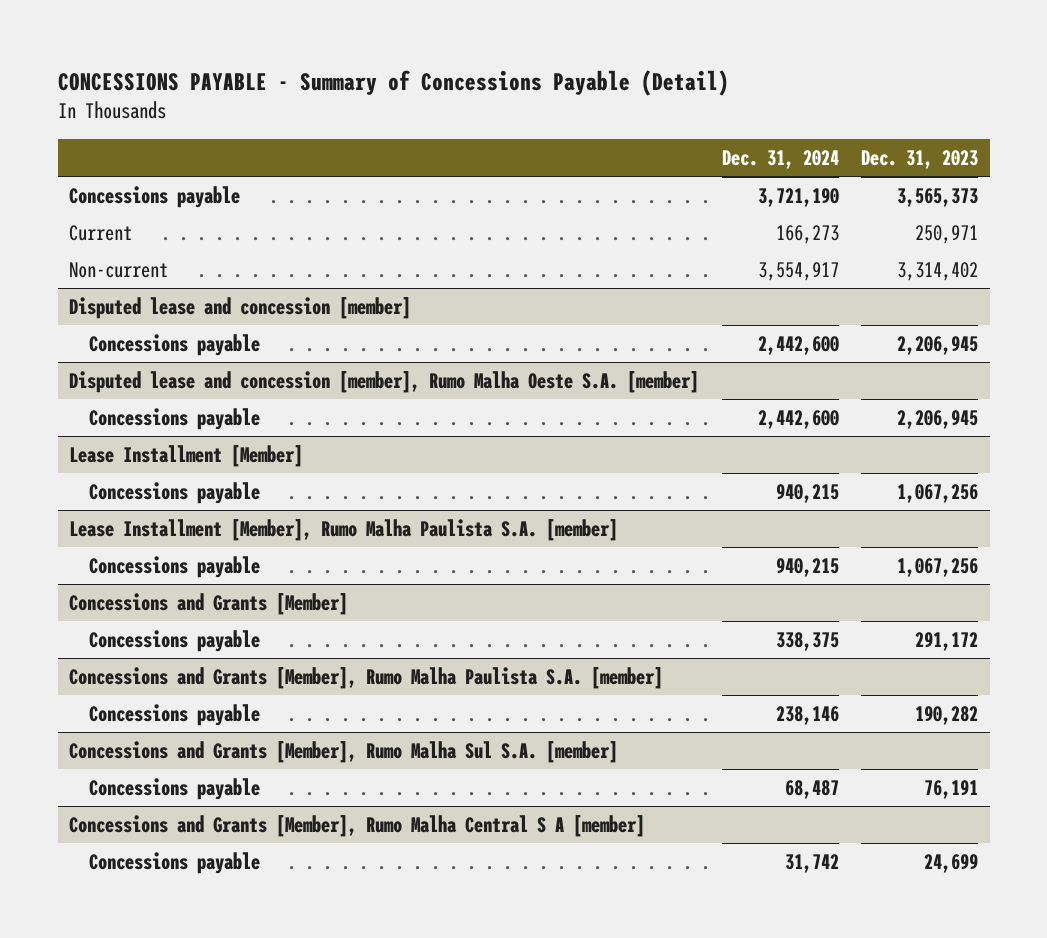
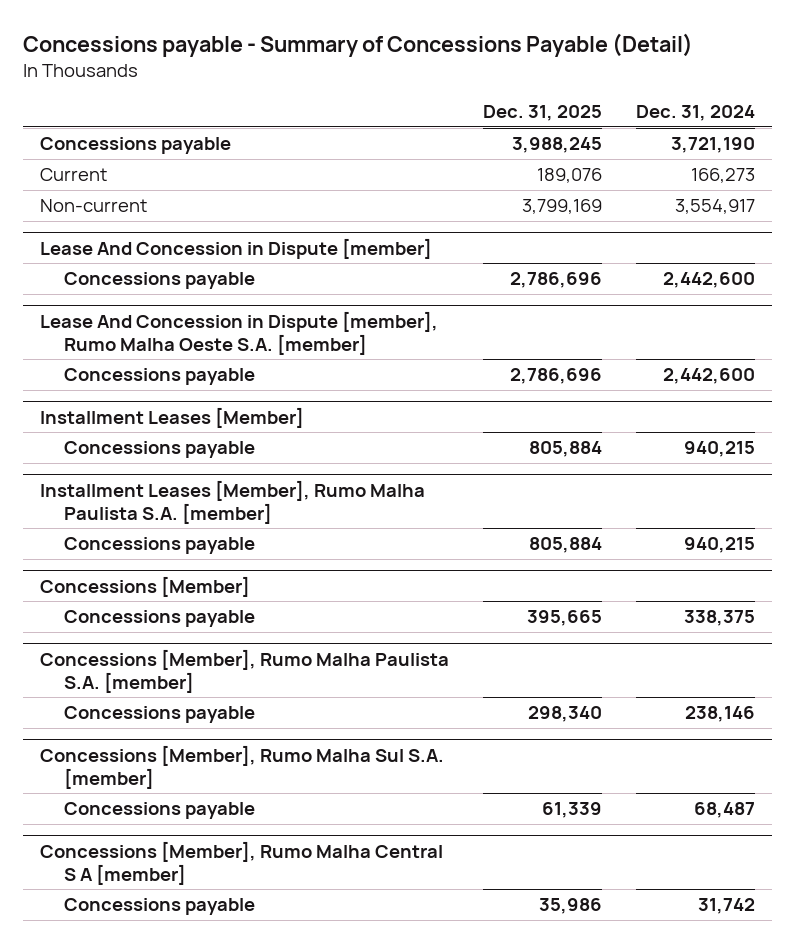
[57,70,729,97] CONCESSIONS PAYABLE - Summary of Concessions Payable (Detail) -> [22,32,693,57] Concessions payable - Summary of Concessions Payable (Detail)
[861,149,979,169] Dec. 31, 2023 -> none
none -> [482,105,602,122] Dec. 31, 2025
[69,296,412,319] Disputed lease and concession [member] -> [39,237,432,259] Lease And Concession in Dispute [member]
[69,370,700,393] Disputed lease and concession [member], Rumo Malha Oeste S.A. [member] -> [39,310,438,355] Lease And Concession in Dispute [member], Rumo Malha Oeste S.A. [member]
[69,444,304,467] Lease Installment [Member] -> [39,406,304,428] Installment Leases [Member]
[69,518,619,541] Lease Installment [Member], Rumo Malha Paulista S.A. [member] -> [39,479,425,524] Installment Leases [Member], Rumo Malha Paulista S.A. [member]
[69,592,349,615] Concessions and Grants [Member] -> [39,575,250,597] Concessions [Member]
[69,666,664,689] Concessions and Grants [Member], Rumo Malha Paulista S.A. [member] -> [39,648,449,693] Concessions [Member], Rumo Malha Paulista S.A. [member]
[69,740,619,763] Concessions and Grants [Member], Rumo Malha Sul S.A. [member] -> [39,744,444,789] Concessions [Member], Rumo Malha Sul S.A. [member]
[69,814,646,837] Concessions and Grants [Member], Rumo Malha Central S A [member] -> [39,840,443,885] Concessions [Member], Rumo Malha Central S A [member]

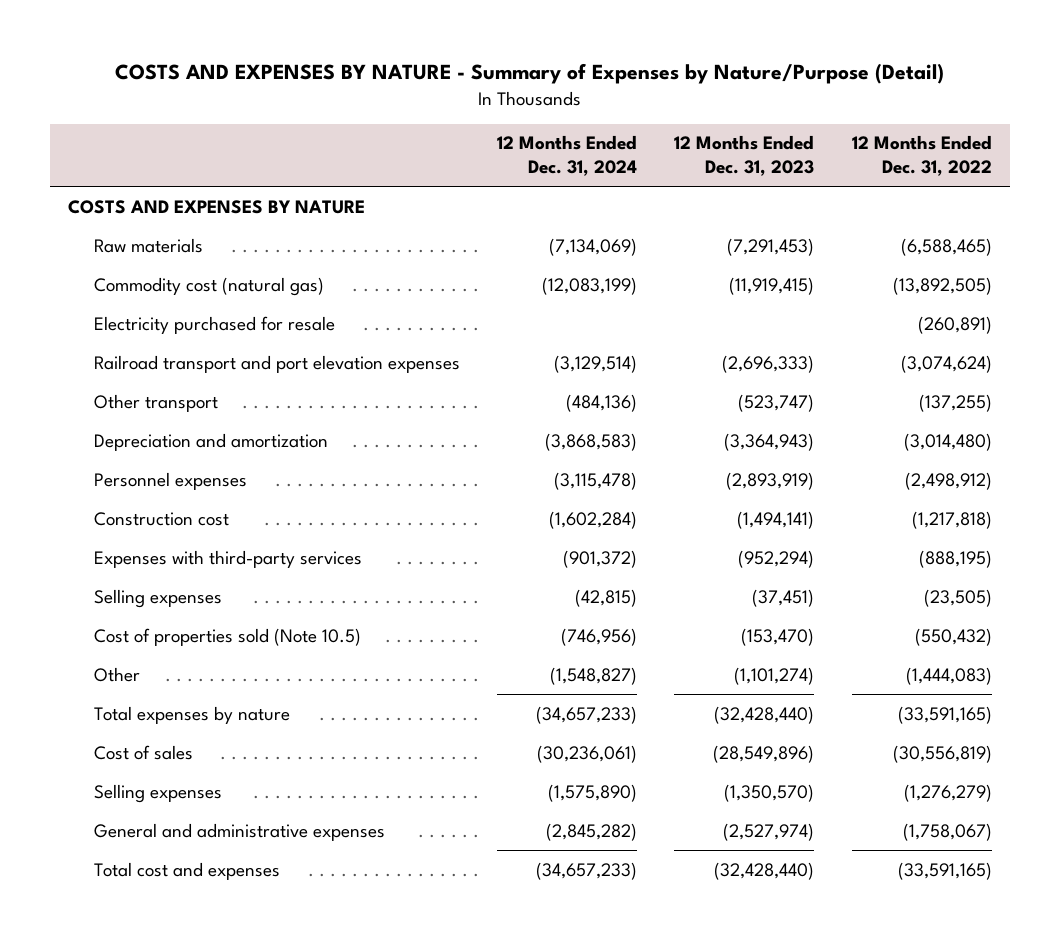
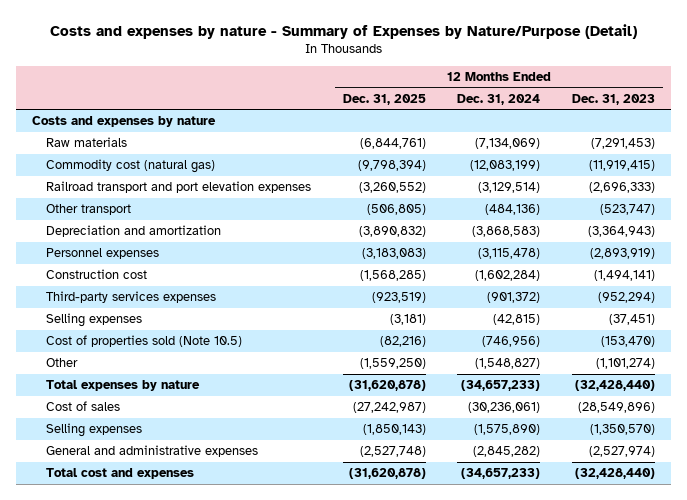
[115,63,945,85] COSTS AND EXPENSES BY NATURE - Summary of Expenses by Nature/Purpose (Detail) -> [49,24,637,40] Costs and expenses by nature - Summary of Expenses by Nature/Purpose (Detail)
[851,135,992,177] 12 Months Ended Dec. 31, 2022 -> none
none -> [342,93,426,105] Dec. 31, 2025
[68,199,366,214] COSTS AND EXPENSES BY NATURE -> [32,116,217,128] Costs and expenses by nature
[94,315,336,334] Electricity purchased for resale -> none
[94,549,363,568] Expenses with third-party services -> [46,291,217,304] Third-party services expenses

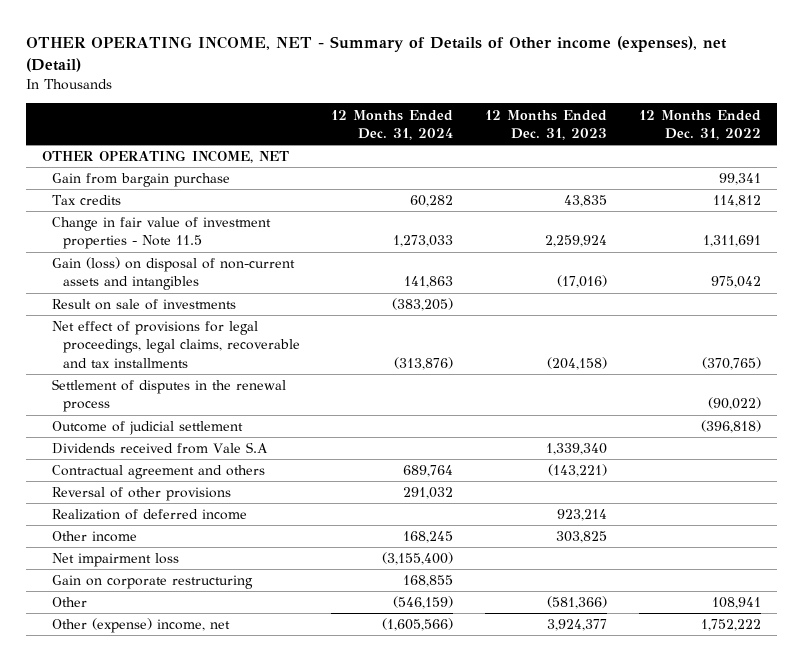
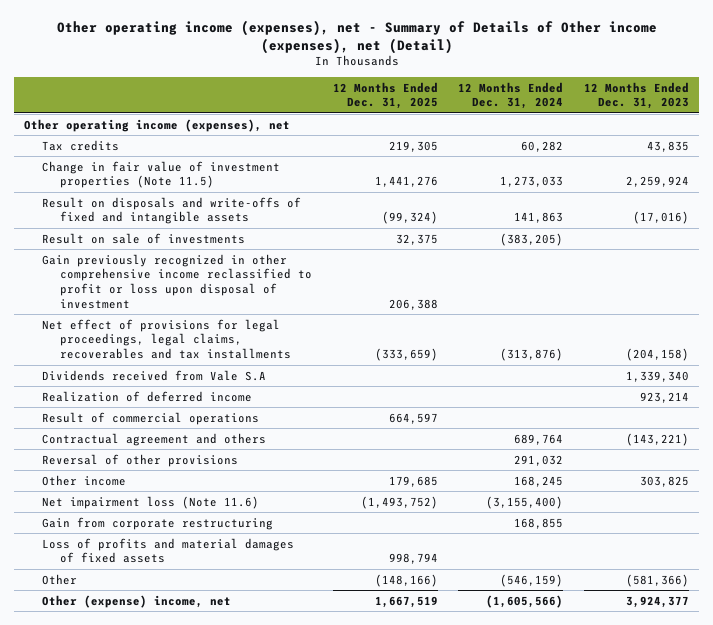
[26,36,728,73] OTHER OPERATING INCOME, NET - Summary of Details of Other income (expenses), net (Detail) -> [56,19,657,54] Other operating income (expenses), net - Summary of Details of Other income (expenses), net (Detail)
[639,109,762,140] 12 Months Ended Dec. 31, 2022 -> none
none -> [332,81,438,110] 12 Months Ended Dec. 31, 2025
[52,173,231,188] Gain from bargain purchase -> none
[42,150,290,164] OTHER OPERATING INCOME, NET -> [24,118,291,132] Other operating income (expenses), net
[52,217,272,250] Change in fair value of investment properties - Note 11.5 -> [42,160,281,189] Change in fair value of investment properties (Note 11.5)
[52,257,296,291] Gain (loss) on disposal of non-current assets and intangibles -> [42,196,302,225] Result on disposals and write-offs of fixed and intangible assets
[52,379,287,413] Settlement of disputes in the renewal process -> none
[52,421,244,436] Outcome of judicial settlement -> none
none -> [42,253,313,309] Gain previously recognized in other comprehensive income reclassified to profit or loss upon disposal of investment
[52,321,300,368] Net effect of provisions for legal proceedings, legal claims, recoverable and tax installments -> [42,318,292,359] Net effect of provisions for legal proceedings, legal claims, recoverables and tax installments
[52,509,248,521] Realization of deferred income -> [42,390,253,402] Realization of deferred income
none -> [42,411,260,425] Result of commercial operations
[52,553,180,568] Net impairment loss -> [42,495,260,509] Net impairment loss (Note 11.6)
[52,575,254,590] Gain on corporate restructuring -> [42,516,274,530] Gain from corporate restructuring
none -> [42,537,295,564] Loss of profits and material damages of fixed assets

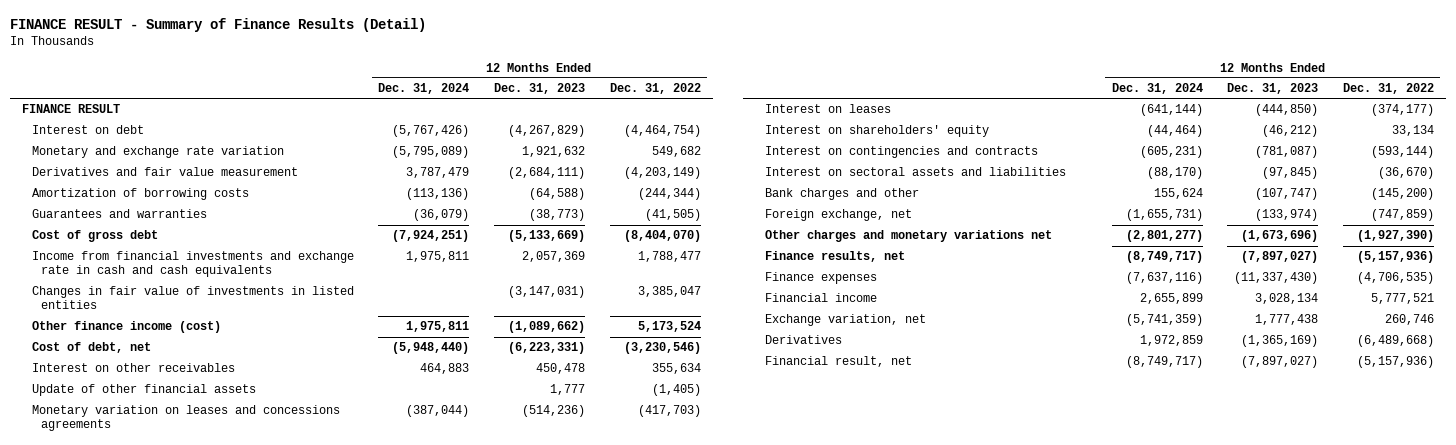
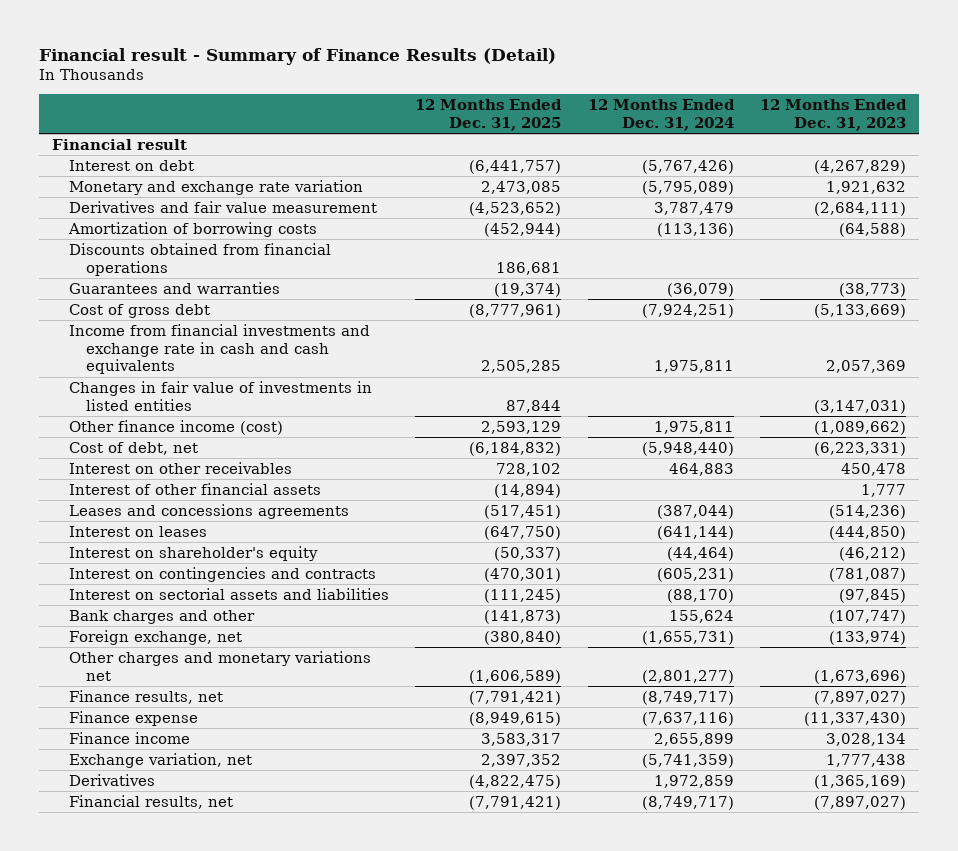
[9,17,426,32] FINANCE RESULT - Summary of Finance Results (Detail) -> [38,47,556,65] Financial result - Summary of Finance Results (Detail)
[609,83,701,95] Dec. 31, 2022 -> none
none -> [415,99,563,131] 12 Months Ended Dec. 31, 2025
[22,104,121,114] FINANCE RESULT -> [51,138,187,150] Financial result
none -> [69,242,332,276] Discounts obtained from financial operations
[31,384,256,397] Update of other financial assets -> [69,482,322,495] Interest of other financial assets
[31,405,340,432] Monetary variation on leases and concessions agreements -> [69,503,350,519] Leases and concessions agreements
[764,125,989,138] Interest on shareholders' equity -> [69,545,319,561] Interest on shareholder's equity
[764,167,1066,177] Interest on sectoral assets and liabilities -> [69,587,390,600] Interest on sectorial assets and liabilities
[764,272,877,285] Finance expenses -> [69,710,199,726] Finance expense
[764,293,877,303] Financial income -> [69,731,191,744] Finance income
[764,356,912,368] Financial result, net -> [69,794,234,809] Financial results, net

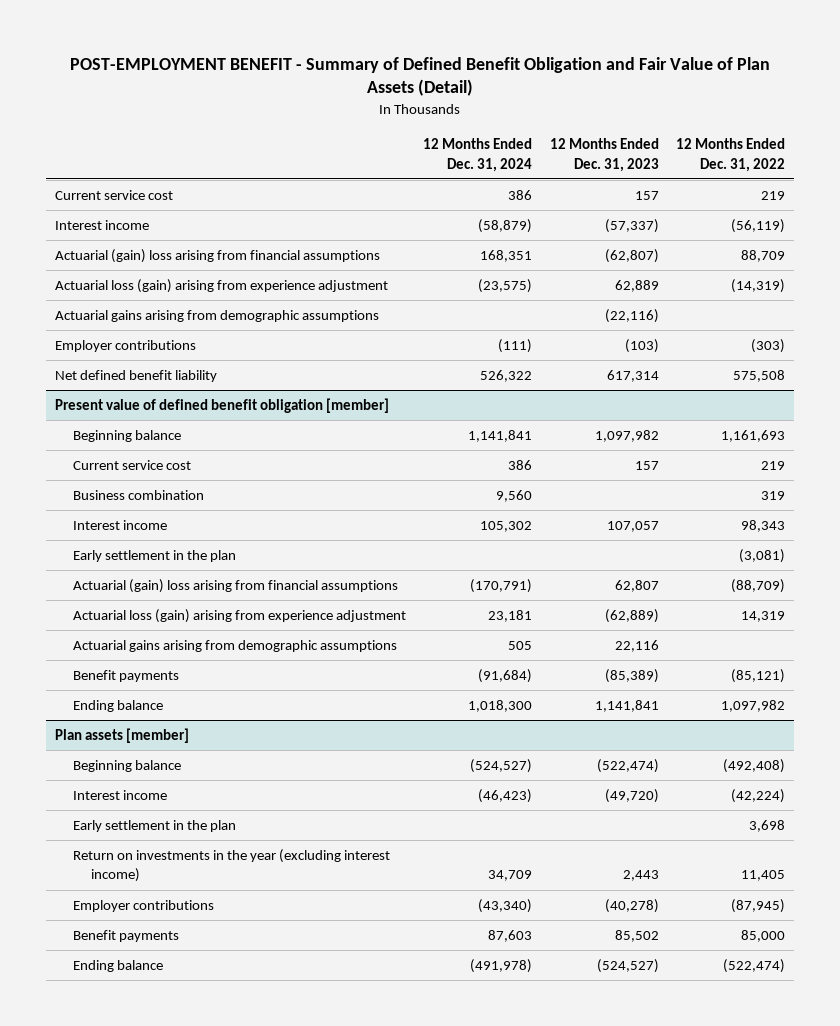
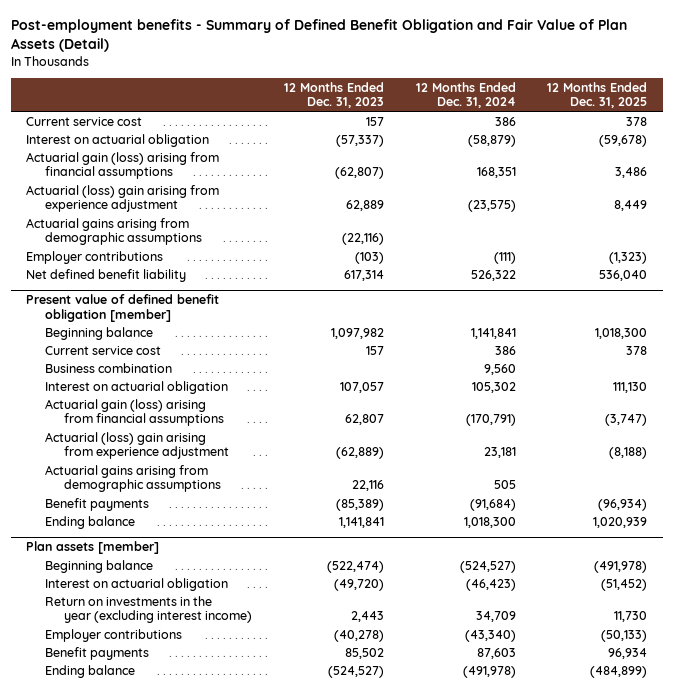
[69,56,770,97] POST-EMPLOYMENT BENEFIT - Summary of Defined Benefit Obligation and Fair Value of Plan Assets (Detail) -> [10,18,627,52] Post-employment benefits - Summary of Defined Benefit Obligation and Fair Value of Plan Assets (Detail)
[675,138,785,172] 12 Months Ended Dec. 31, 2022 -> none
none -> [547,81,648,109] 12 Months Ended Dec. 31, 2025
[54,220,149,231] Interest income -> [26,133,210,147] Interest on actuarial obligation
[54,249,380,264] Actuarial (gain) loss arising from financial assumptions -> [26,151,220,180] Actuarial gain (loss) arising from financial assumptions
[54,279,388,294] Actuarial loss (gain) arising from experience adjustment -> [26,184,220,213] Actuarial (loss) gain arising from experience adjustment
[73,550,237,563] Early settlement in the plan -> none
[73,520,168,531] Interest income -> [45,380,229,394] Interest on actuarial obligation
[73,579,399,594] Actuarial (gain) loss arising from financial assumptions -> [45,398,225,427] Actuarial gain (loss) arising from financial assumptions
[73,609,407,624] Actuarial loss (gain) arising from experience adjustment -> [45,431,230,460] Actuarial (loss) gain arising from experience adjustment
[73,820,237,833] Early settlement in the plan -> none
[73,790,168,801] Interest income -> [45,577,229,591] Interest on actuarial obligation

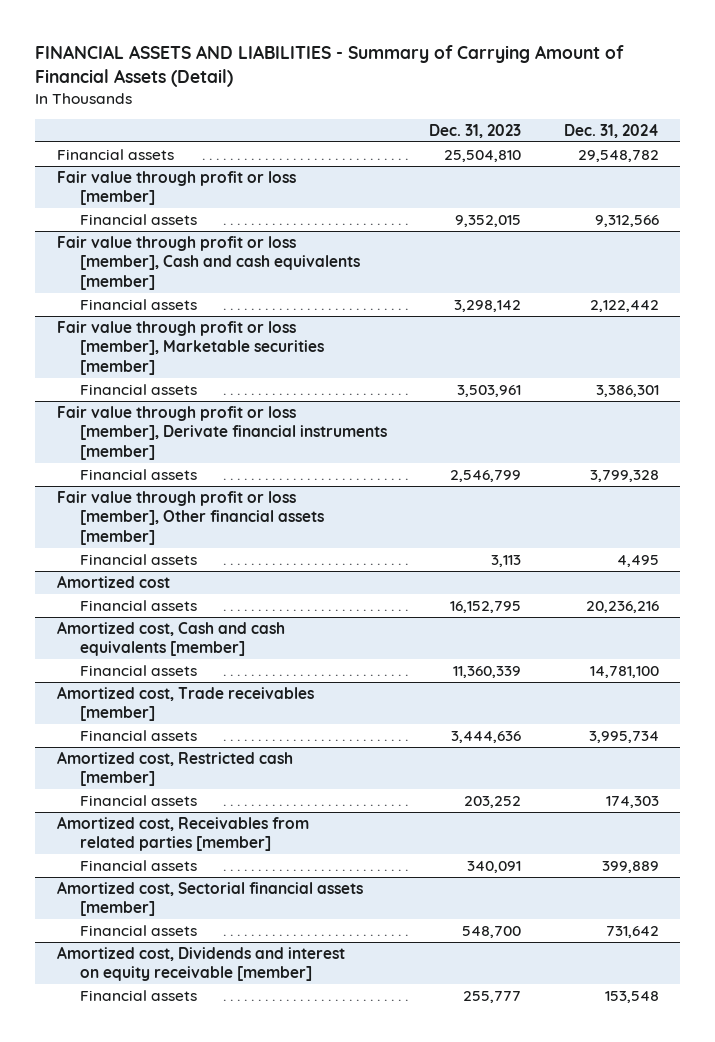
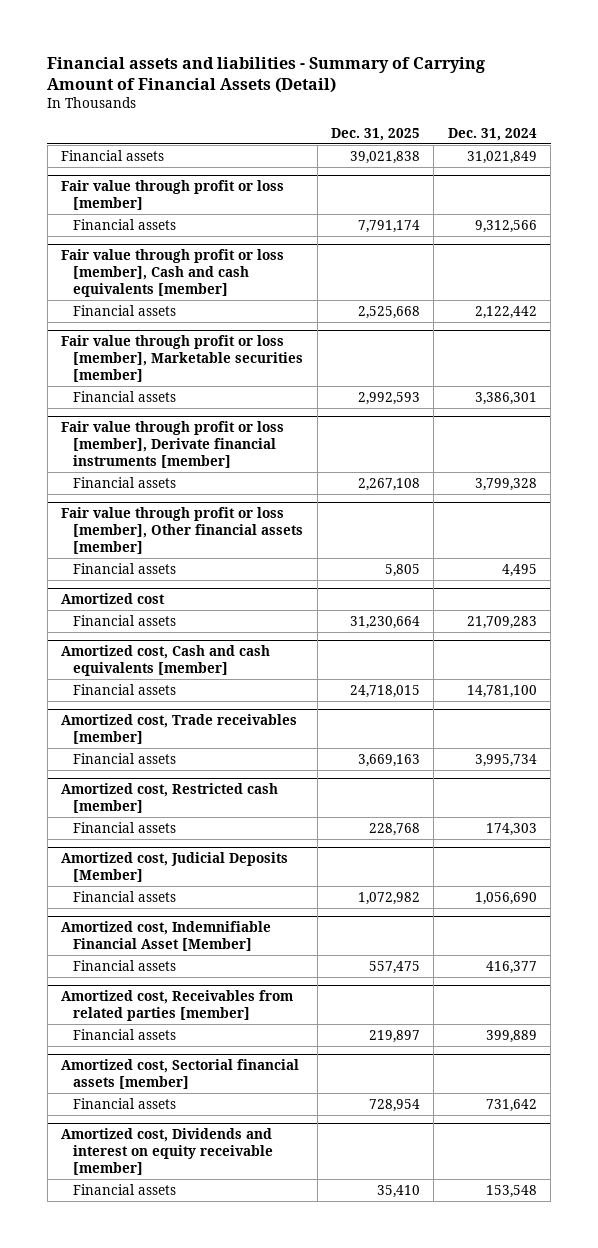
[35,45,625,87] FINANCIAL ASSETS AND LIABILITIES - Summary of Carrying Amount of Financial Assets (Detail) -> [47,56,486,93] Financial assets and liabilities - Summary of Carrying Amount of Financial Assets (Detail)
[429,123,522,138] Dec. 31, 2023 -> none
none -> [330,127,420,141] Dec. 31, 2025
[577,150,659,163] 29,548,782 -> [466,150,537,164] 31,021,849
[585,601,659,614] 20,236,216 -> [466,615,537,629] 21,709,283
none -> [61,852,289,883] Amortized cost, Judicial Deposits [Member]
none -> [73,890,177,902] Financial assets
none -> [61,921,272,952] Amortized cost, Indemnifiable Financial Asset [Member]
none -> [73,959,177,971] Financial assets

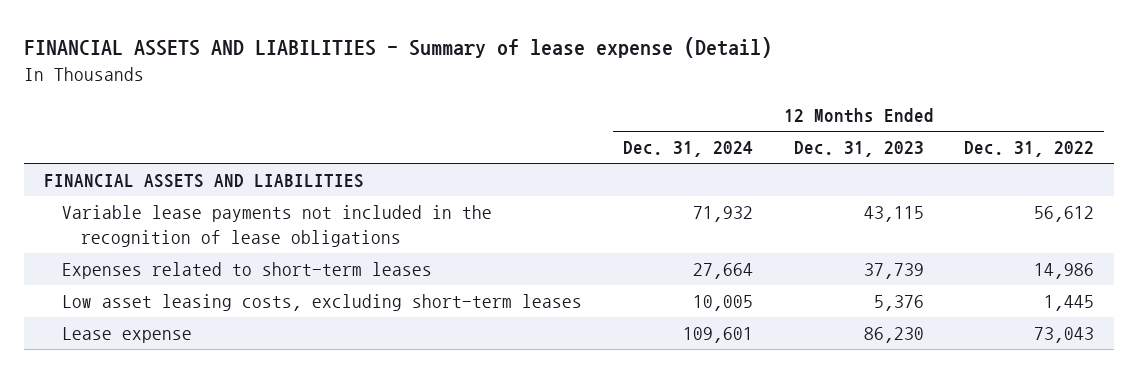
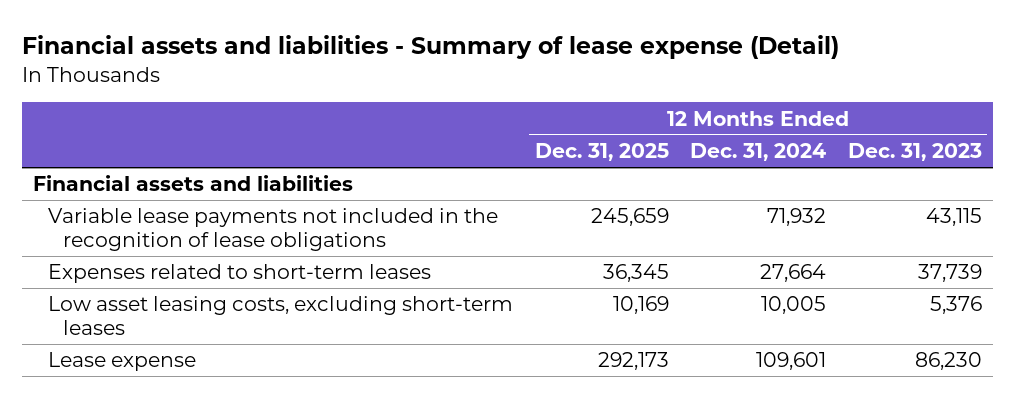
[23,36,772,58] FINANCIAL ASSETS AND LIABILITIES - Summary of lease expense (Detail) -> [22,35,840,60] Financial assets and liabilities - Summary of lease expense (Detail)
[964,141,1095,158] Dec. 31, 2022 -> none
none -> [534,143,669,162] Dec. 31, 2025
[44,174,365,189] FINANCIAL ASSETS AND LIABILITIES -> [33,175,354,192] Financial assets and liabilities

